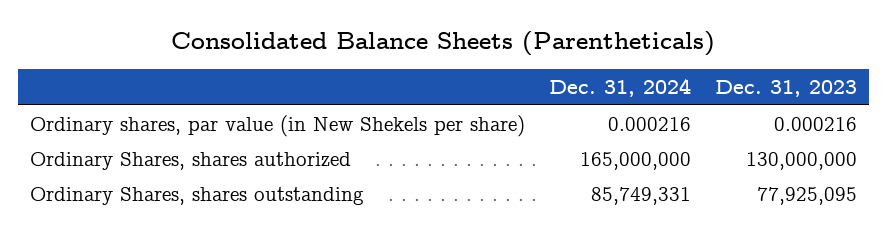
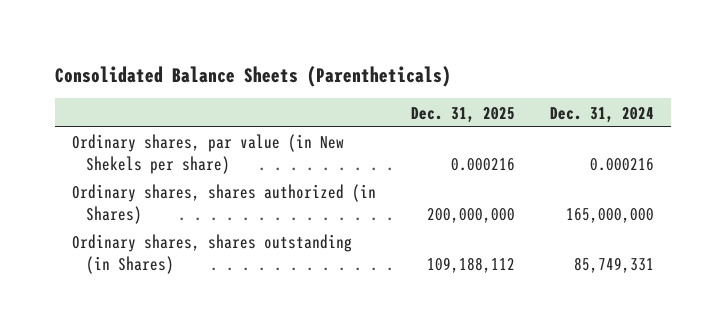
[714,80,857,98] Dec. 31, 2023 -> none
none -> [411,106,516,123] Dec. 31, 2025
[29,151,351,170] Ordinary Shares, shares authorized -> [72,184,377,224] Ordinary shares, shares authorized (in Shares)
[29,186,364,205] Ordinary Shares, shares outstanding -> [72,234,353,274] Ordinary shares, shares outstanding (in Shares)

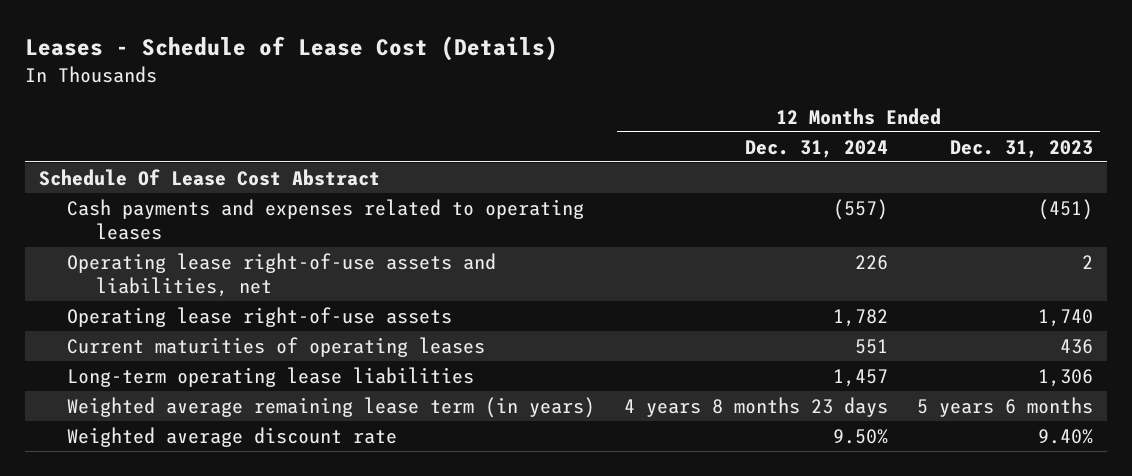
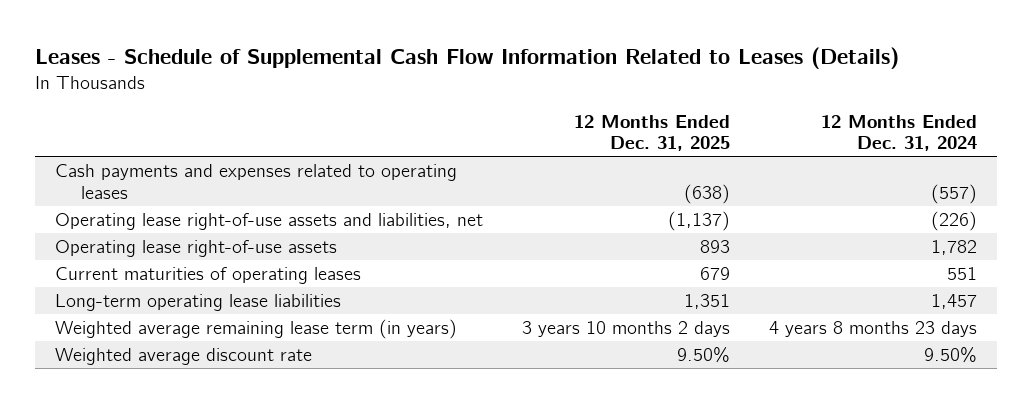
[24,36,558,62] Leases - Schedule of Lease Cost (Details) -> [35,46,900,69] Leases - Schedule of Supplemental Cash Flow Information Related to Leases (Details)
[950,139,1094,158] Dec. 31, 2023 -> none
none -> [574,114,731,152] 12 Months Ended Dec. 31, 2025
[39,169,381,187] Schedule Of Lease Cost Abstract -> none
[855,255,889,271] 226 -> [931,210,978,231] (226)

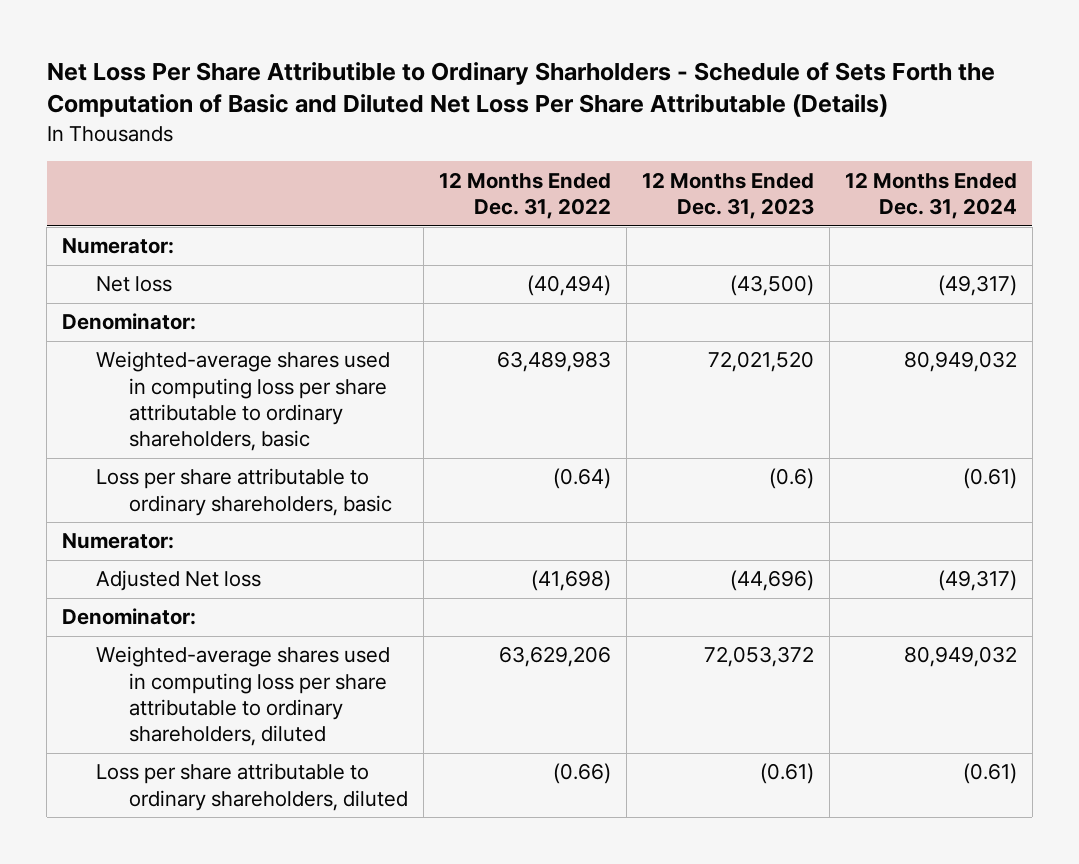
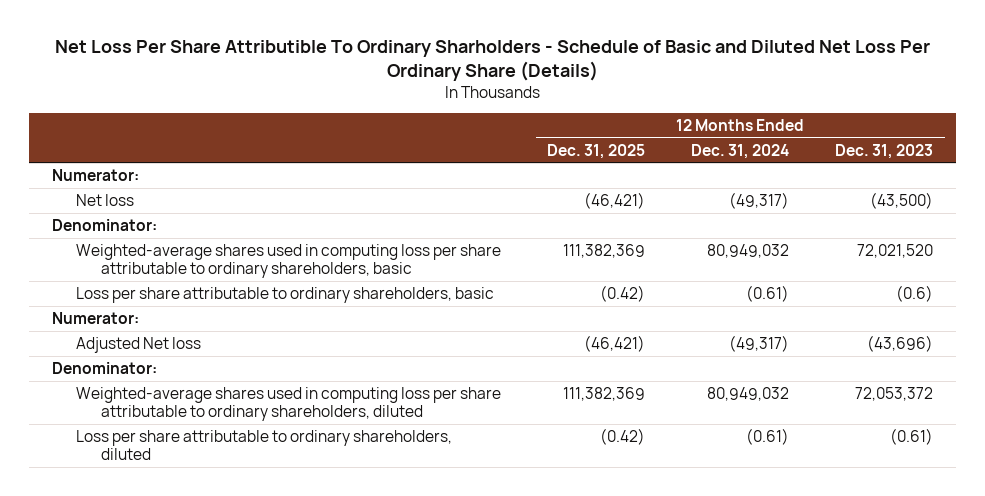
[46,61,995,118] Net Loss Per Share Attributible to Ordinary Sharholders - Schedule of Sets Forth the Computation of Basic and Diluted Net Loss Per Share Attributable (Details) -> [54,39,930,81] Net Loss Per Share Attributible To Ordinary Sharholders - Schedule of Basic and Diluted Net Loss Per Ordinary Share (Details)
[438,171,611,220] 12 Months Ended Dec. 31, 2022 -> none
none -> [547,143,646,159] Dec. 31, 2025
[729,570,814,592] (44,696) -> [867,334,934,352] (43,696)

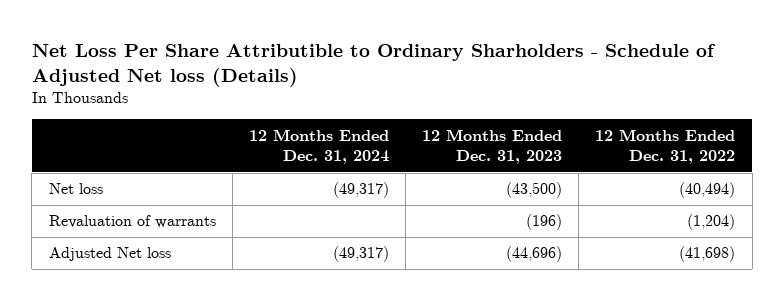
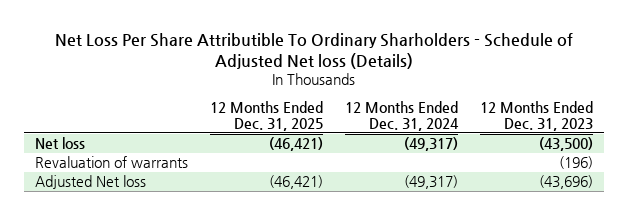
[31,43,716,87] Net Loss Per Share Attributible to Ordinary Sharholders - Schedule of Adjusted Net loss (Details) -> [55,33,574,69] Net Loss Per Share Attributible To Ordinary Sharholders - Schedule of Adjusted Net loss (Details)
[595,128,736,165] 12 Months Ended Dec. 31, 2022 -> none
none -> [210,100,324,131] 12 Months Ended Dec. 31, 2025
[506,246,563,263] (44,696) -> [538,175,593,190] (43,696)

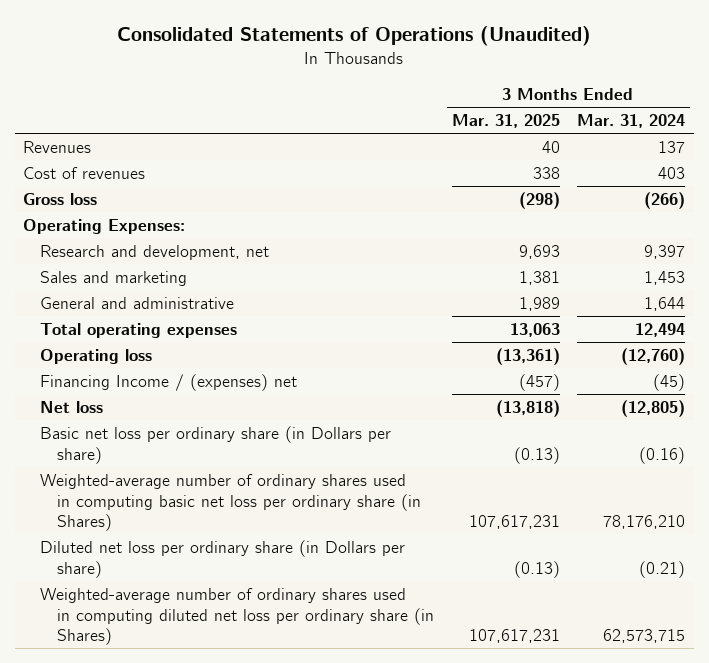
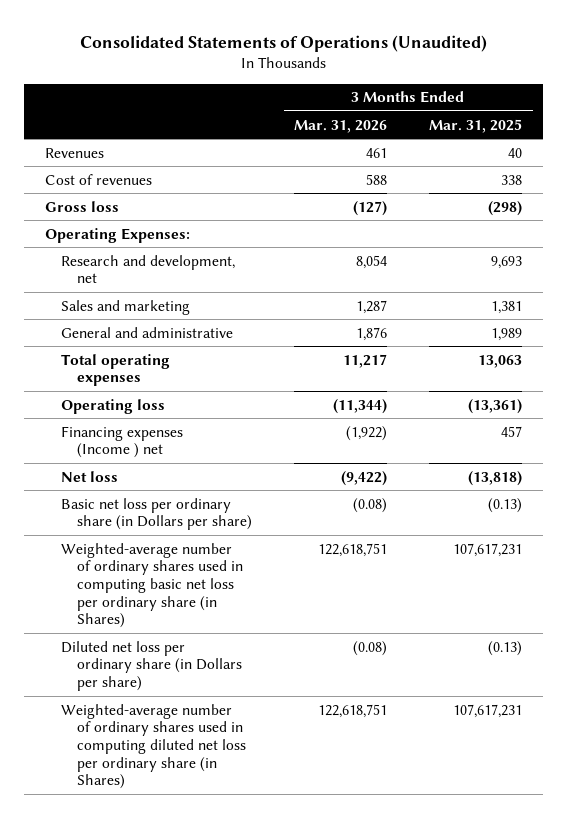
[577,114,686,129] Mar. 31, 2024 -> none
none -> [294,119,388,133] Mar. 31, 2026
[40,373,298,391] Financing Income / (expenses) net -> [61,425,184,459] Financing expenses (Income ) net
[518,373,560,391] (457) -> [501,425,523,437] 457

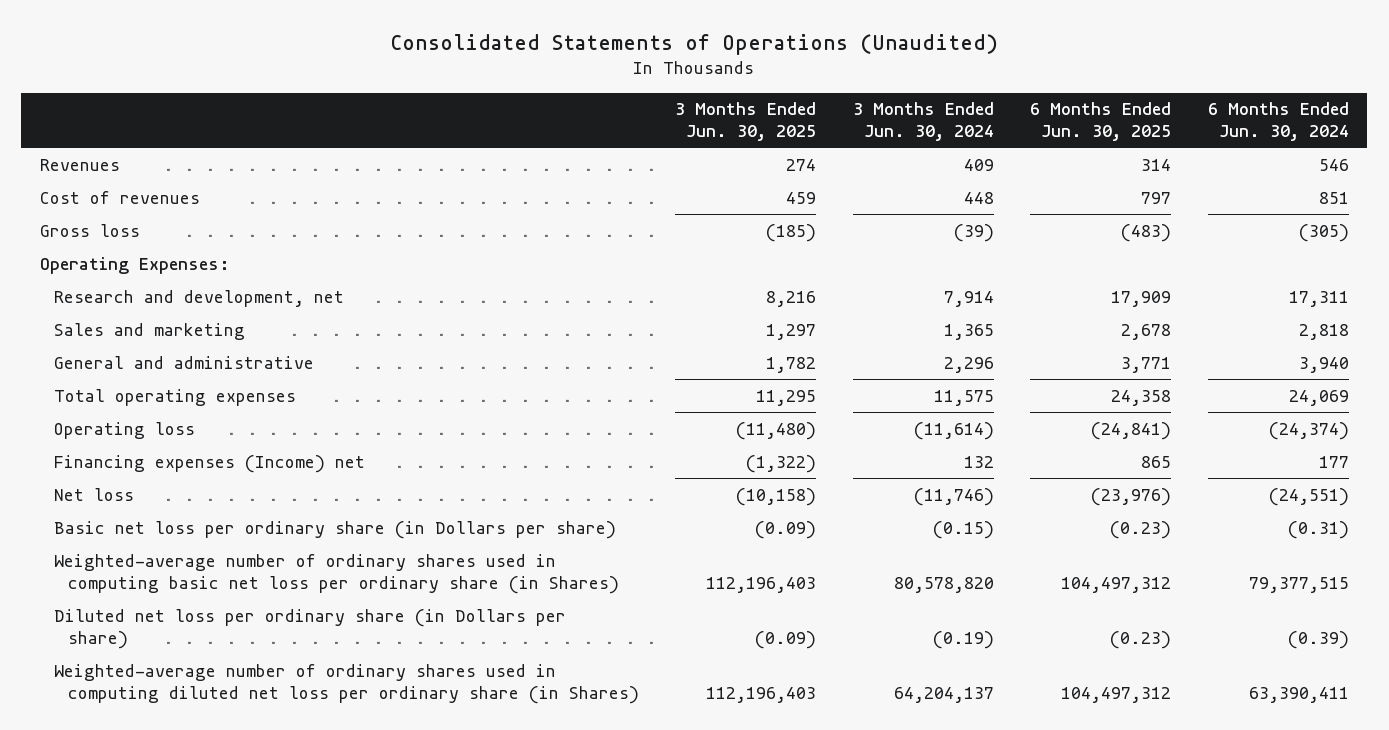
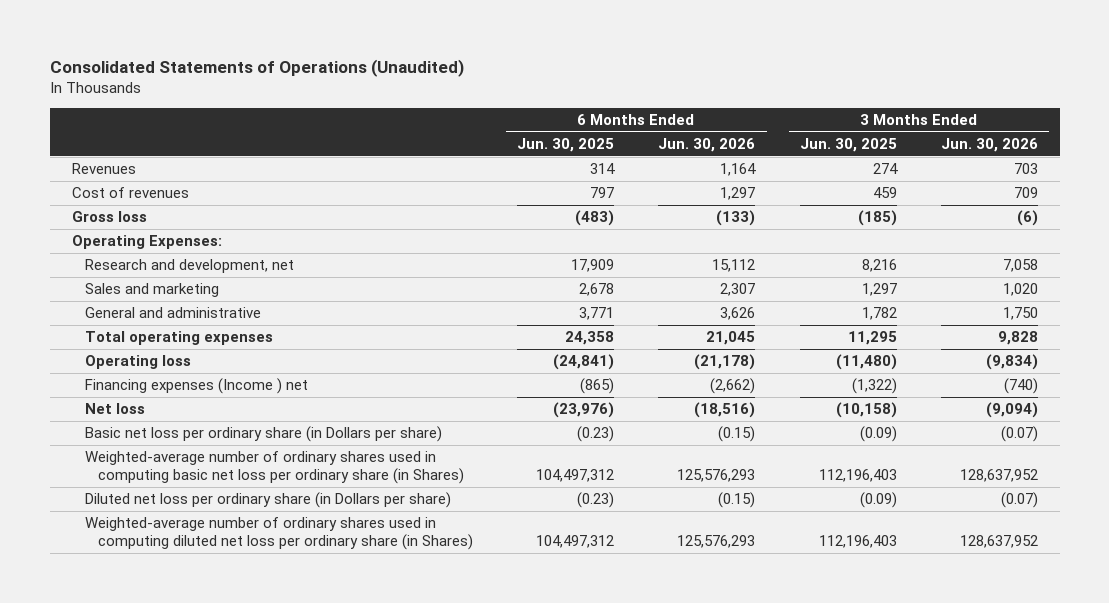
[852,102,994,142] 3 Months Ended Jun. 30, 2024 -> none
[1207,102,1349,142] 6 Months Ended Jun. 30, 2024 -> none
none -> [658,138,756,153] Jun. 30, 2026
none -> [940,138,1038,153] Jun. 30, 2026
[53,454,365,473] Financing expenses (Income) net -> [84,378,308,395] Financing expenses (Income ) net
[1141,455,1172,468] 865 -> [580,378,615,395] (865)

